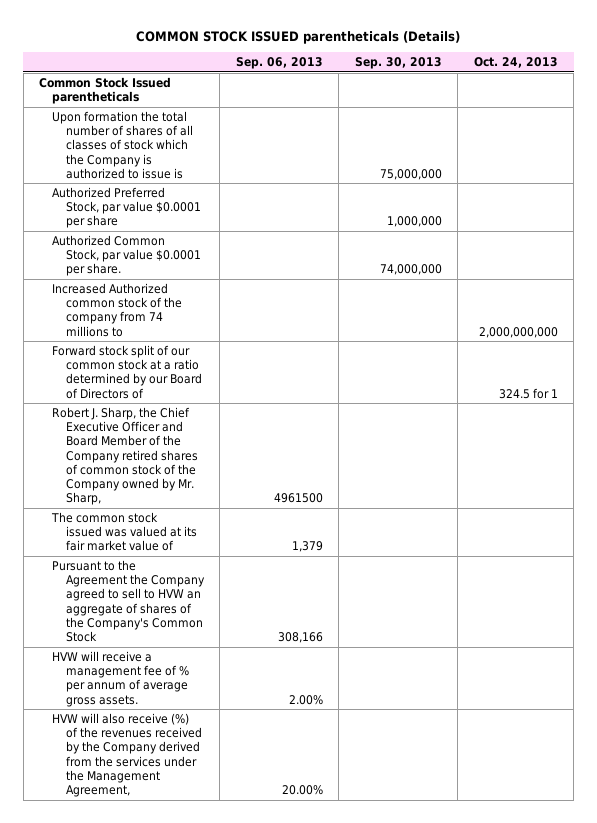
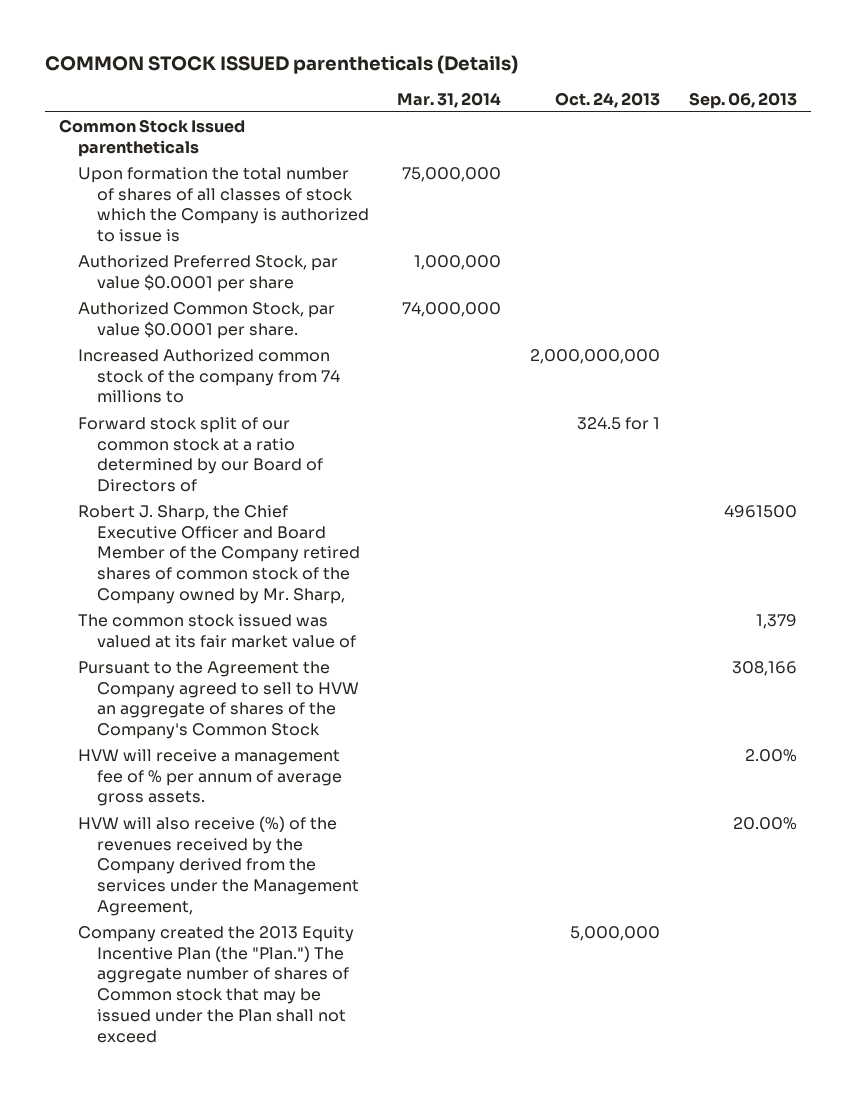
[354,57,442,70] Sep. 30, 2013 -> none
none -> [397,91,502,108] Mar. 31, 2014
none -> [77,925,354,1043] Company created the 2013 Equity Incentive Plan (the "Plan.") The aggregate number of shares of Common stock that may be issued under the Plan shall not exceed

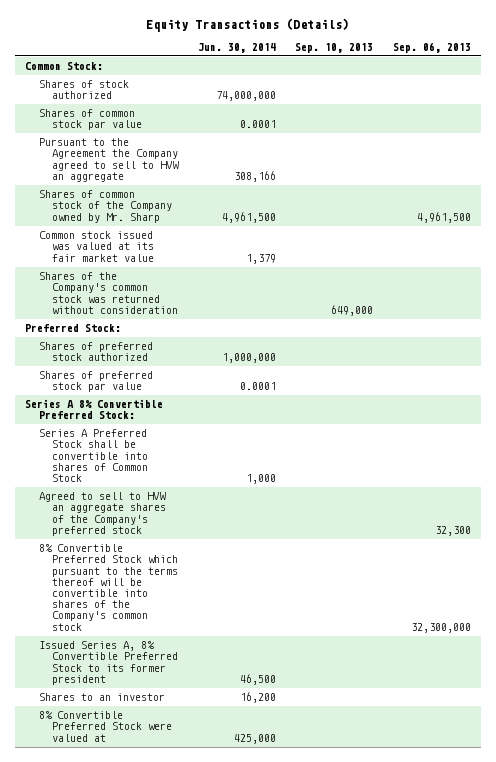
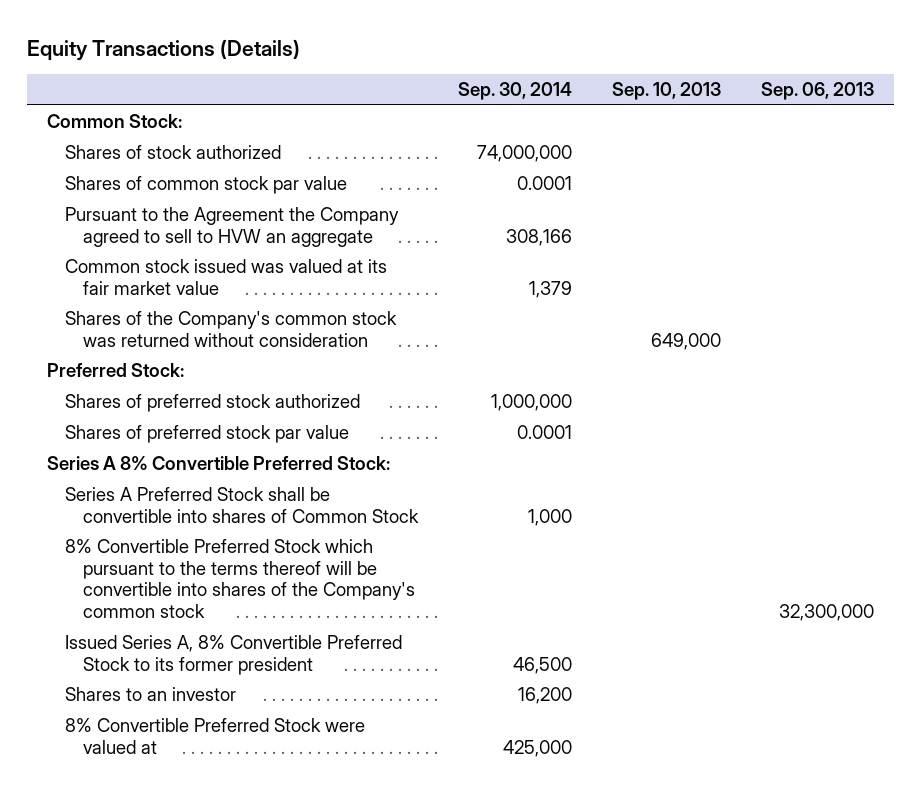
[197,42,276,53] Jun. 30, 2014 -> none
none -> [457,81,572,100] Sep. 30, 2014
[38,190,173,223] Shares of common stock of the Company owned by Mr. Sharp -> none
[38,492,167,536] Agreed to sell to HVW an aggregate shares of the Company's preferred stock -> none

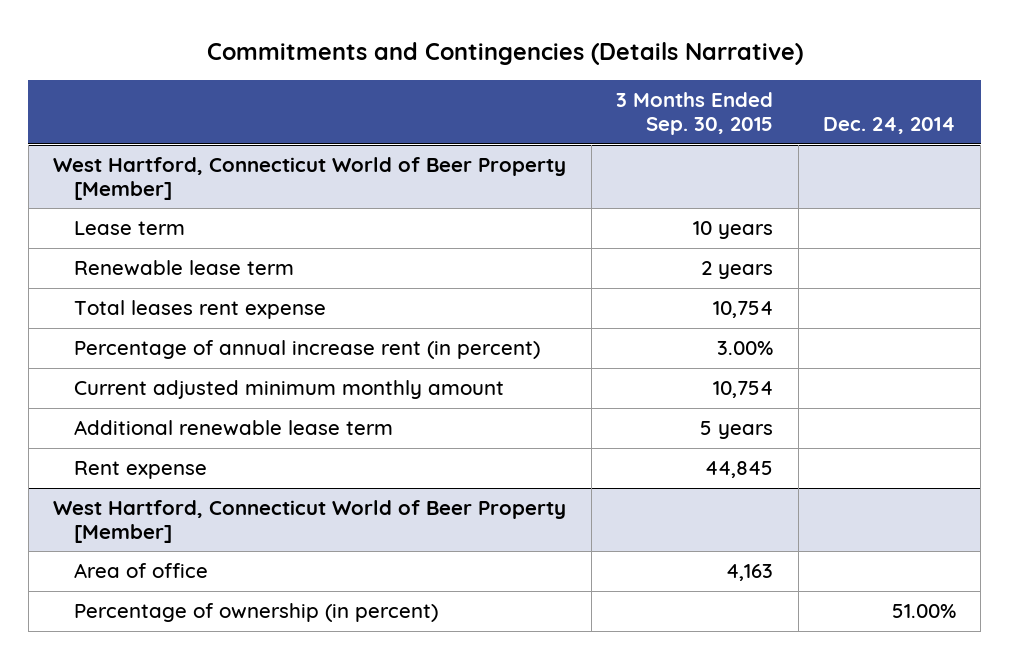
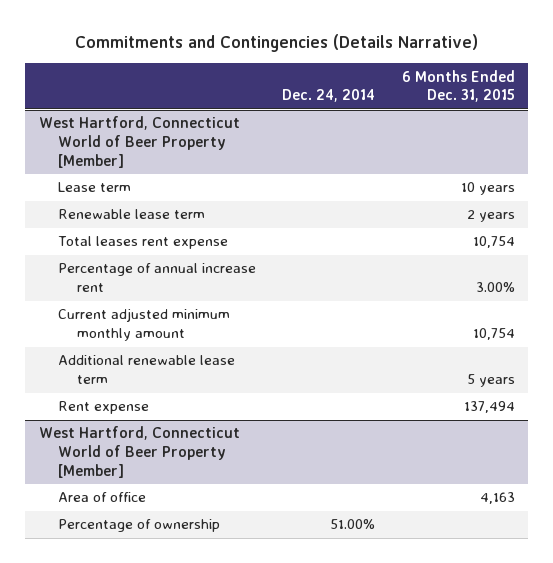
[616,92,774,136] 3 Months Ended Sep. 30, 2015 -> none
none -> [401,69,515,103] 6 Months Ended Dec. 31, 2015
[74,339,541,359] Percentage of annual increase rent (in percent) -> [57,263,256,293] Percentage of annual increase rent
[74,602,439,622] Percentage of ownership (in percent) -> [57,519,220,533] Percentage of ownership

